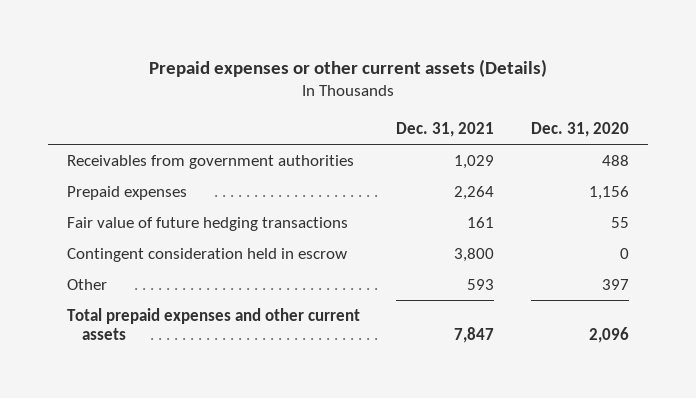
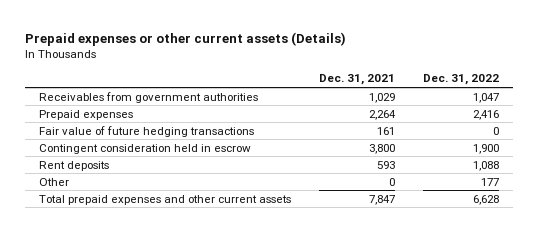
[531,121,630,137] Dec. 31, 2020 -> none
none -> [422,74,499,86] Dec. 31, 2022
none -> [38,160,109,171] Rent deposits
[467,278,495,290] 593 -> [388,177,395,186] 0

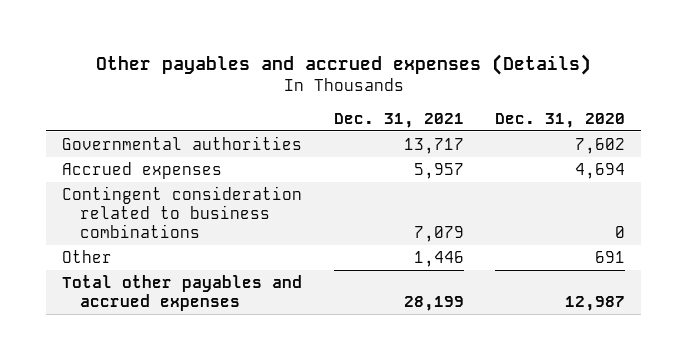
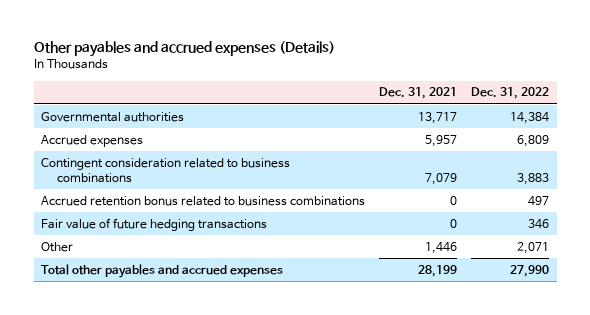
[494,112,625,128] Dec. 31, 2020 -> none
none -> [471,87,550,100] Dec. 31, 2022
none -> [40,195,365,206] Accrued retention bonus related to business combinations
none -> [40,217,267,231] Fair value of future hedging transactions

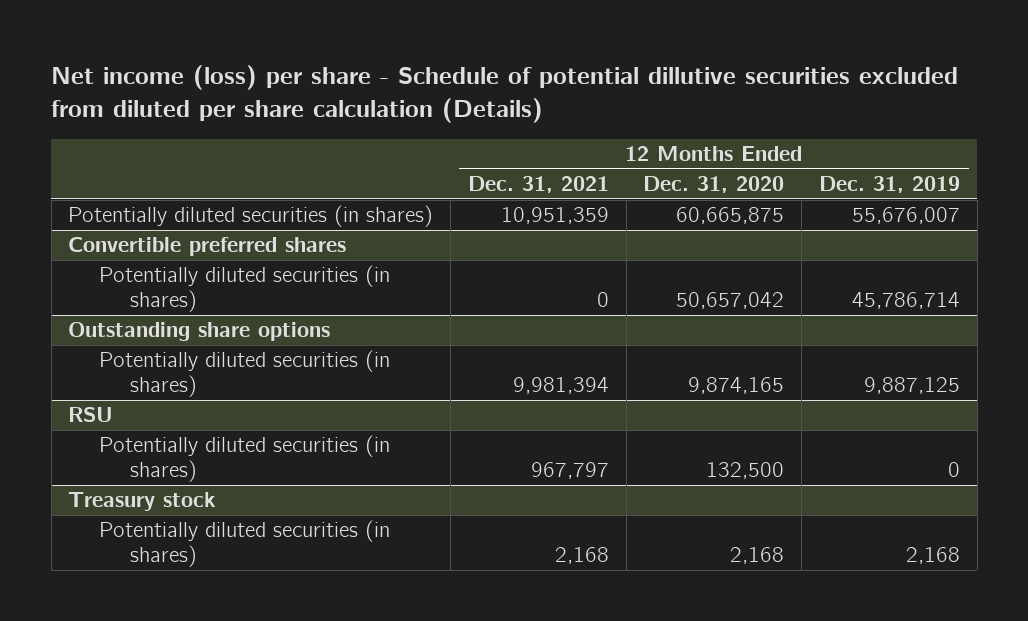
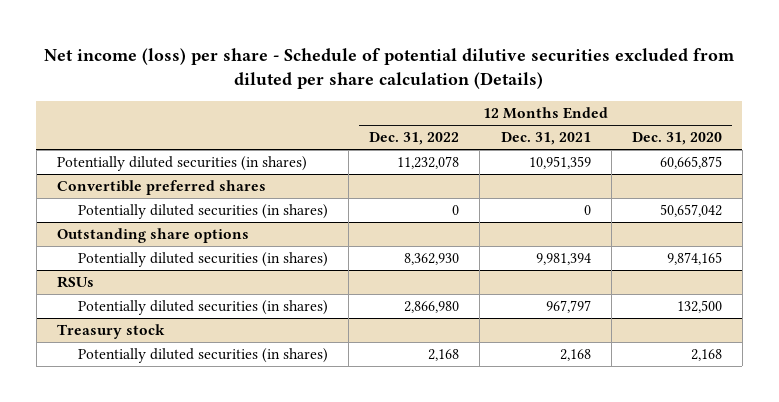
[51,65,959,124] Net income (loss) per share - Schedule of potential dillutive securities excluded from diluted per share calculation (Details) -> [44,47,736,90] Net income (loss) per share - Schedule of potential dilutive securities excluded from diluted per share calculation (Details)
[819,176,961,194] Dec. 31, 2019 -> none
none -> [369,132,460,146] Dec. 31, 2022
[68,407,114,423] RSU -> [57,276,95,289] RSUs

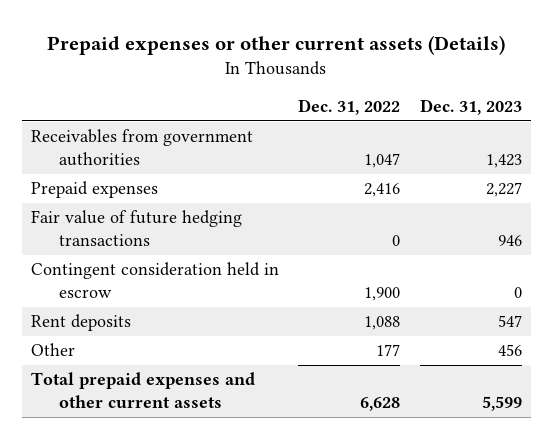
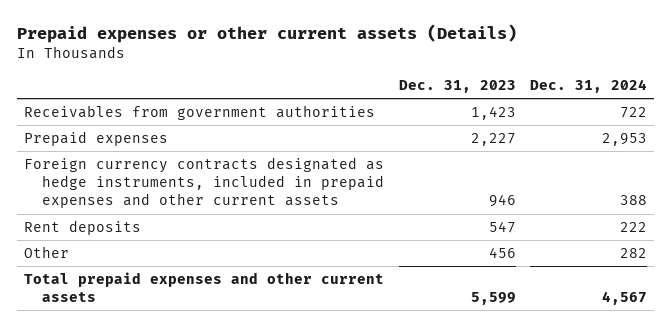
[298,99,401,116] Dec. 31, 2022 -> none
none -> [529,79,647,94] Dec. 31, 2024
[31,262,280,299] Contingent consideration held in escrow -> none
[31,210,243,247] Fair value of future hedging transactions -> [23,157,385,209] Foreign currency contracts designated as hedge instruments, included in prepaid expenses and other current assets

